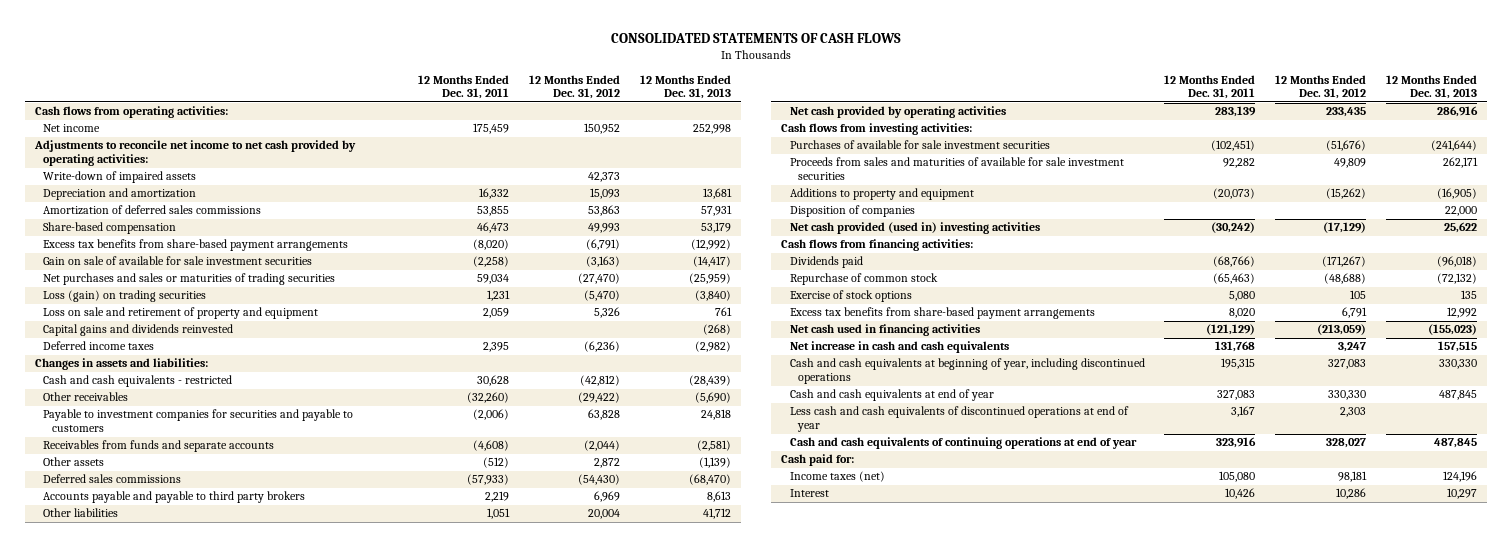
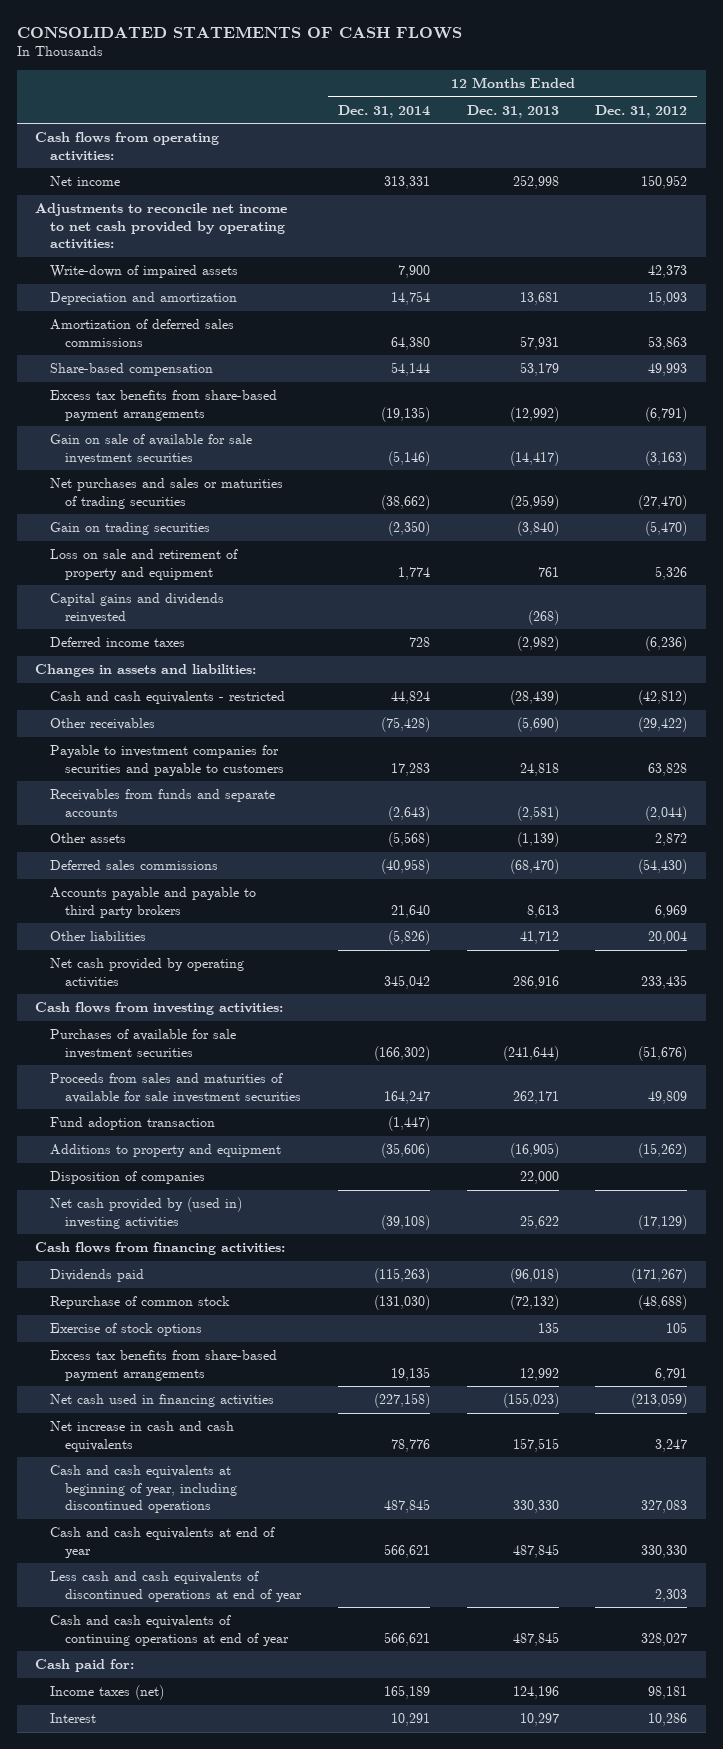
[418,74,510,100] 12 Months Ended Dec. 31, 2011 -> none
none -> [337,104,430,118] Dec. 31, 2014
[43,290,207,303] Loss (gain) on trading securities -> [50,522,211,536] Gain on trading securities
none -> [50,1117,216,1131] Fund adoption transaction
[789,222,1040,235] Net cash provided (used in) investing activities -> [50,1197,243,1229] Net cash provided by (used in) investing activities

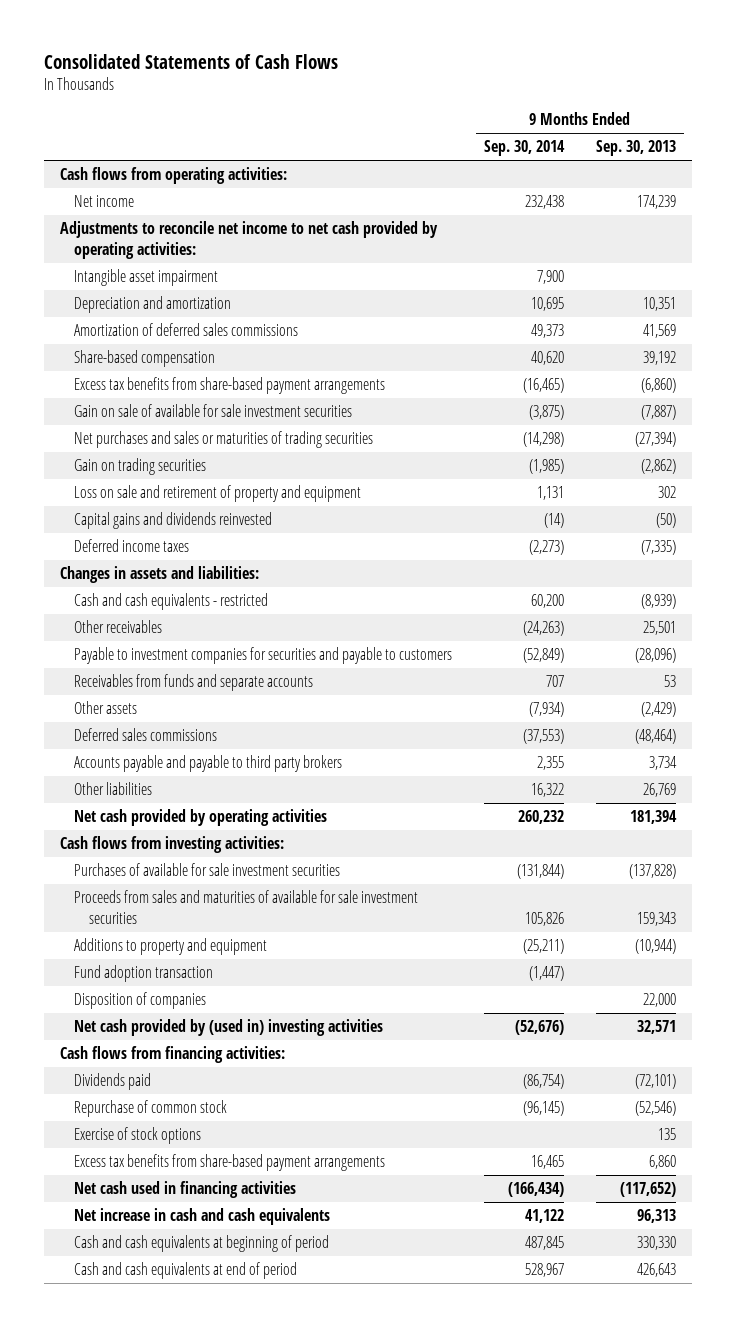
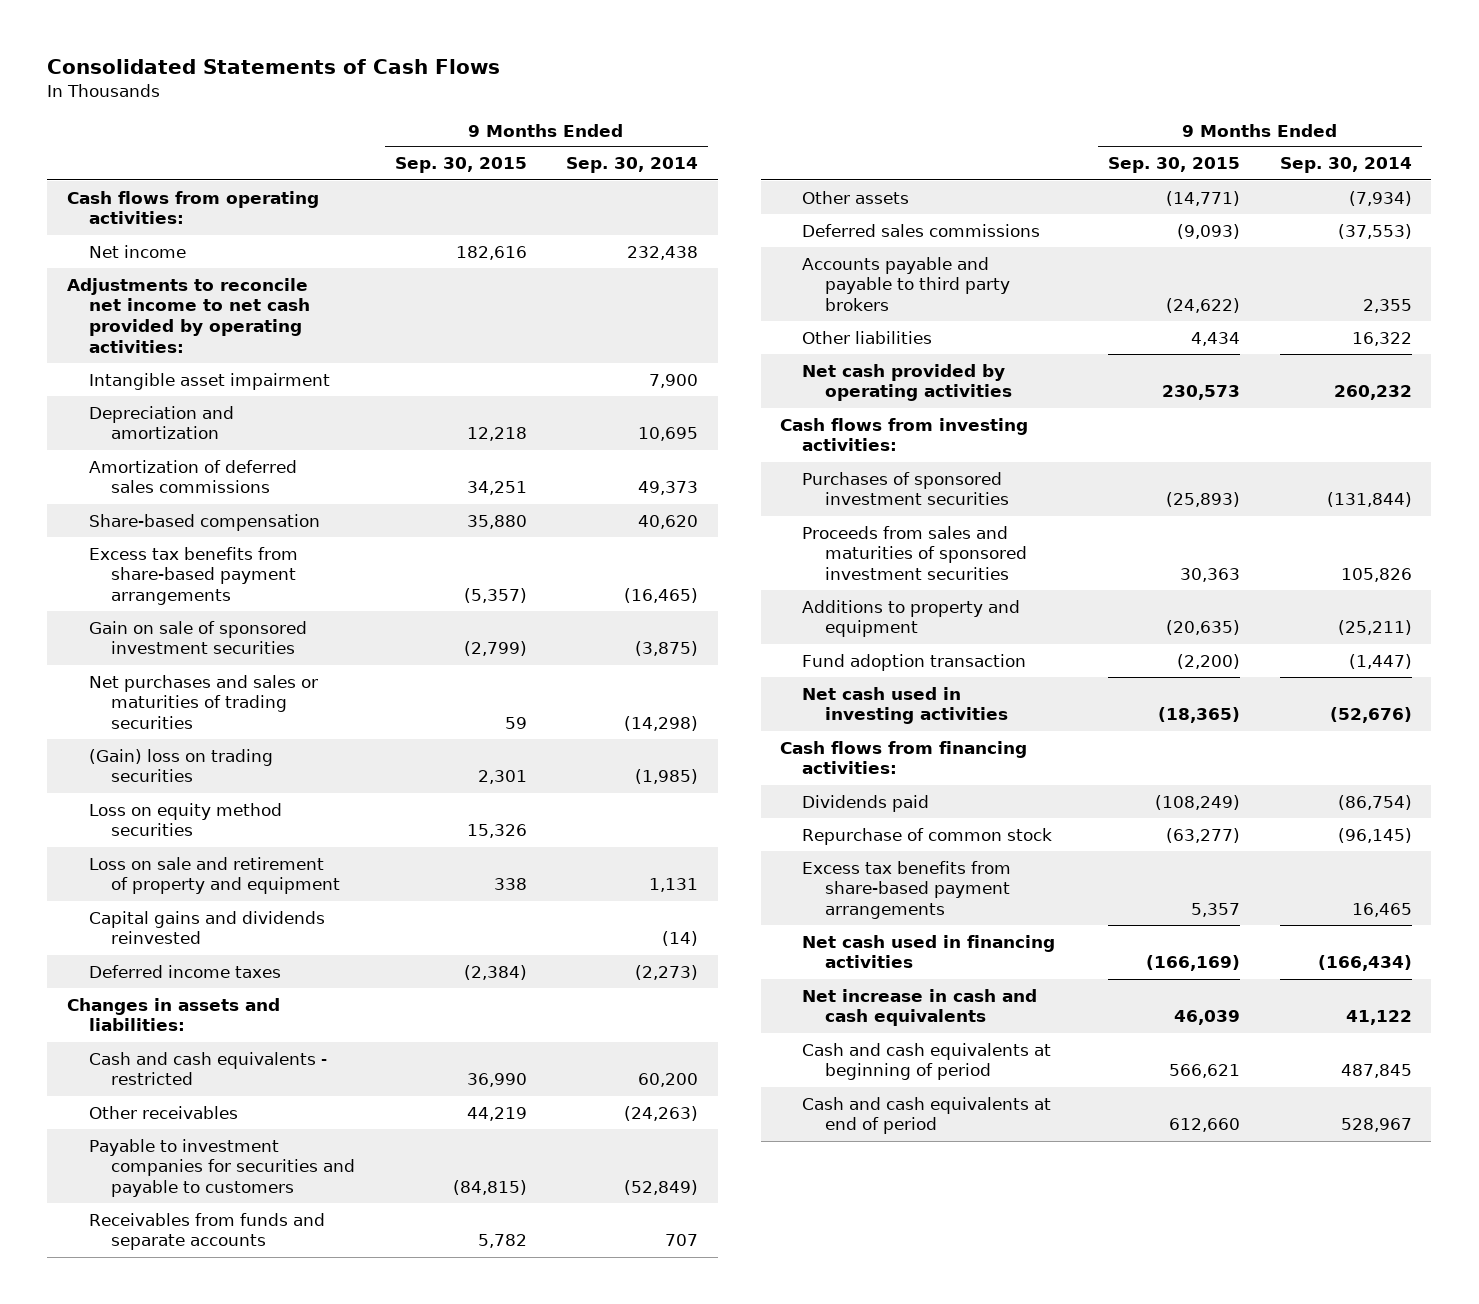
[596,140,677,157] Sep. 30, 2013 -> none
none -> [394,157,527,174] Sep. 30, 2015
[74,404,353,418] Gain on sale of available for sale investment securities -> [88,620,307,655] Gain on sale of sponsored investment securities
[74,458,207,476] Gain on trading securities -> [88,748,273,783] (Gain) loss on trading securities
none -> [88,802,282,837] Loss on equity method securities
[74,863,341,877] Purchases of available for sale investment securities -> [802,471,1009,506] Purchases of sponsored investment securities
[74,890,419,924] Proceeds from sales and maturities of available for sale investment securities -> [802,525,1027,581] Proceeds from sales and maturities of sponsored investment securities
[74,992,207,1010] Disposition of companies -> none
[74,1019,384,1037] Net cash provided by (used in) investing activities -> [802,686,1008,725] Net cash used in investing activities
[74,1127,202,1145] Exercise of stock options -> none

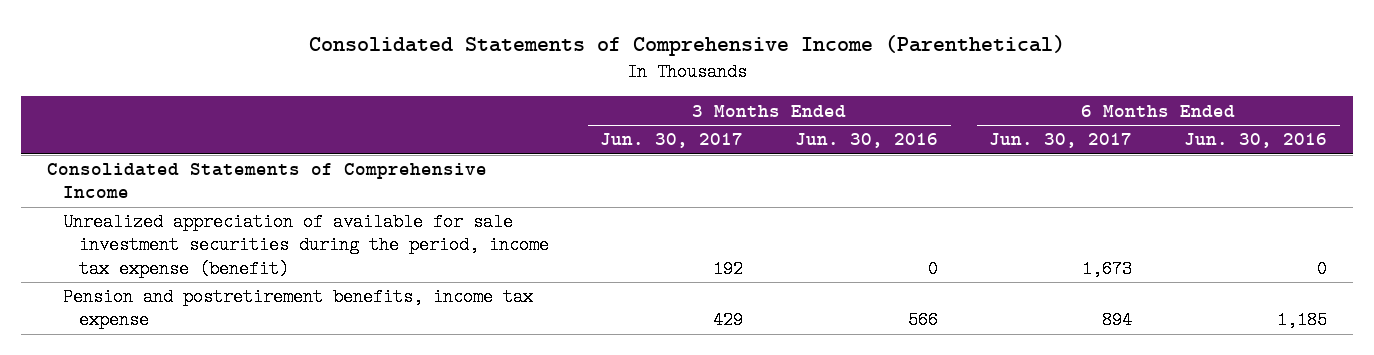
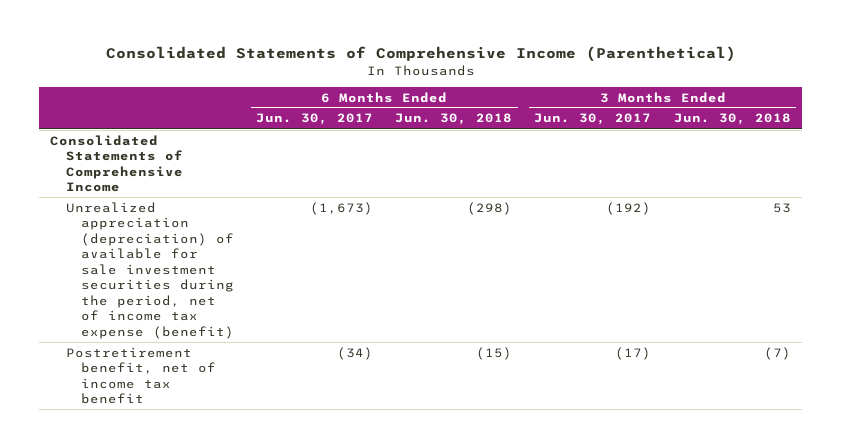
[794,133,938,149] Jun. 30, 2016 -> none
[1184,133,1328,149] Jun. 30, 2016 -> none
none -> [395,113,513,126] Jun. 30, 2018
none -> [673,113,791,126] Jun. 30, 2018
[62,213,549,278] Unrealized appreciation of available for sale investment securities during the period, income tax expense (benefit) -> [65,201,234,339] Unrealized appreciation (depreciation) of available for sale investment securities during the period, net of income tax expense (benefit)
[713,259,744,278] 192 -> [606,201,652,215] (192)
[1082,259,1133,278] 1,673 -> [310,201,374,215] (1,673)
[62,288,533,330] Pension and postretirement benefits, income tax expense -> [65,346,216,405] Postretirement benefit, net of income tax benefit
[713,311,744,330] 429 -> [615,346,652,360] (17)
[1102,311,1133,330] 894 -> [337,346,374,360] (34)

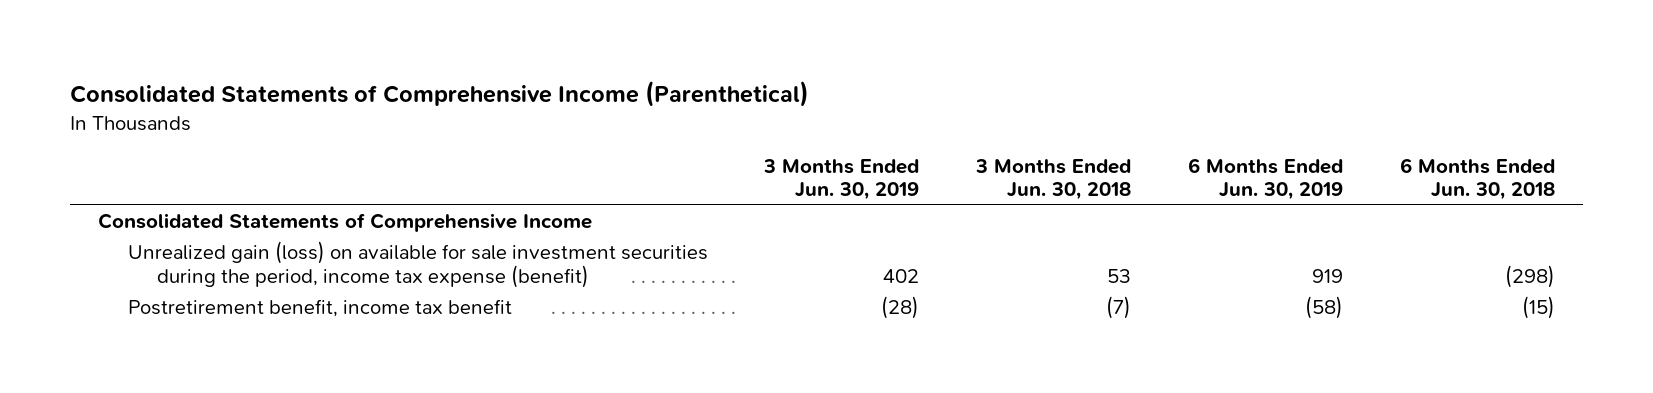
[256,113,374,126] Jun. 30, 2017 -> none
[534,113,652,126] Jun. 30, 2017 -> none
none -> [763,158,920,201] 3 Months Ended Jun. 30, 2019
none -> [1187,157,1343,201] 6 Months Ended Jun. 30, 2019
[65,201,234,339] Unrealized appreciation (depreciation) of available for sale investment securities during the period, net of income tax expense (benefit) -> [127,241,708,289] Unrealized gain (loss) on available for sale investment securities during the period, income tax expense (benefit)
[65,346,216,405] Postretirement benefit, net of income tax benefit -> [127,299,512,318] Postretirement benefit, income tax benefit

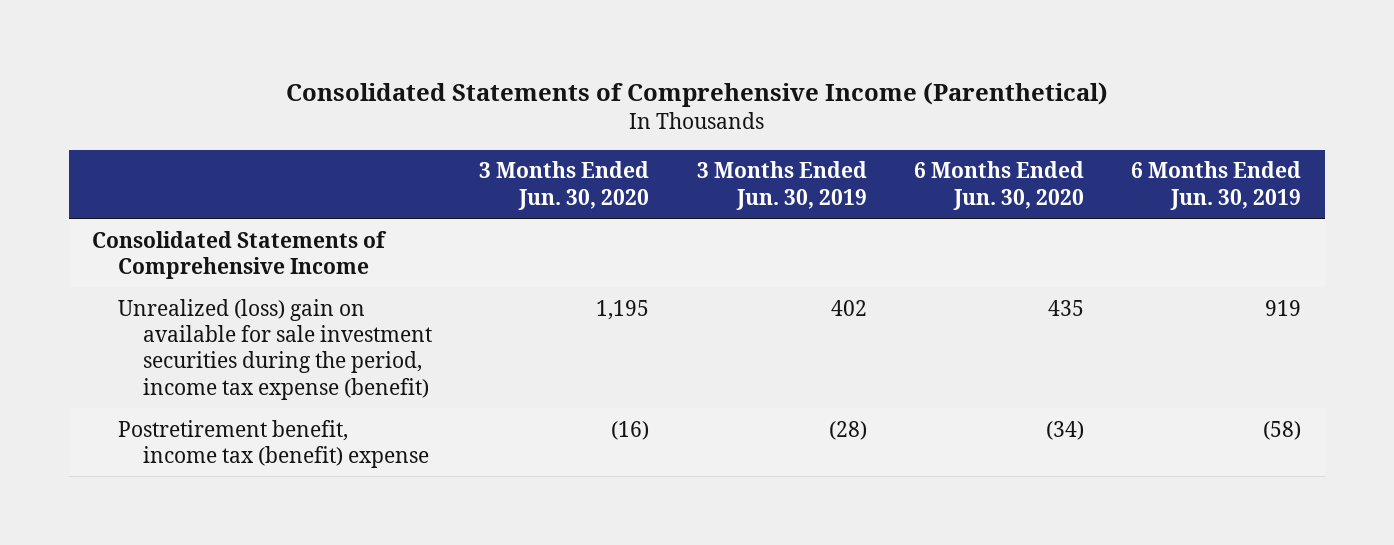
[975,158,1132,201] 3 Months Ended Jun. 30, 2018 -> none
[1399,157,1555,201] 6 Months Ended Jun. 30, 2018 -> none
none -> [479,161,650,210] 3 Months Ended Jun. 30, 2020
none -> [914,161,1085,210] 6 Months Ended Jun. 30, 2020
[127,241,708,289] Unrealized gain (loss) on available for sale investment securities during the period, income tax expense (benefit) -> [117,298,432,400] Unrealized (loss) gain on available for sale investment securities during the period, income tax expense (benefit)
[127,299,512,318] Postretirement benefit, income tax benefit -> [117,419,429,468] Postretirement benefit, income tax (benefit) expense

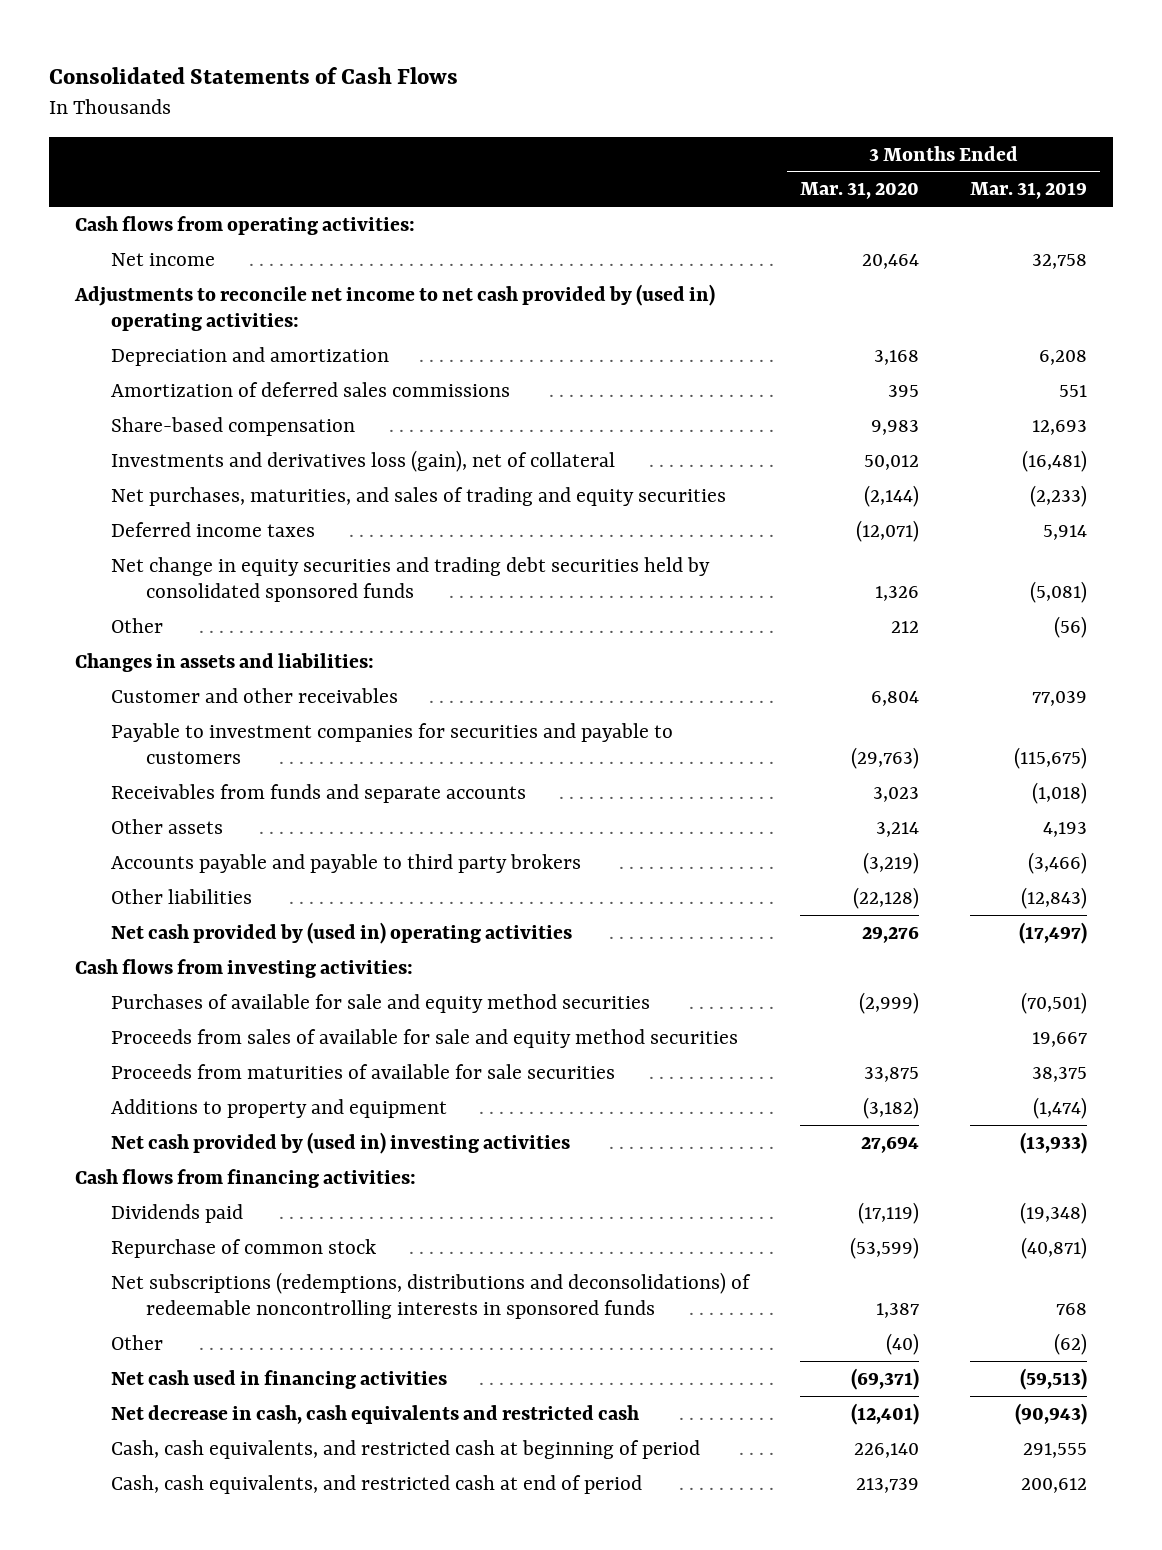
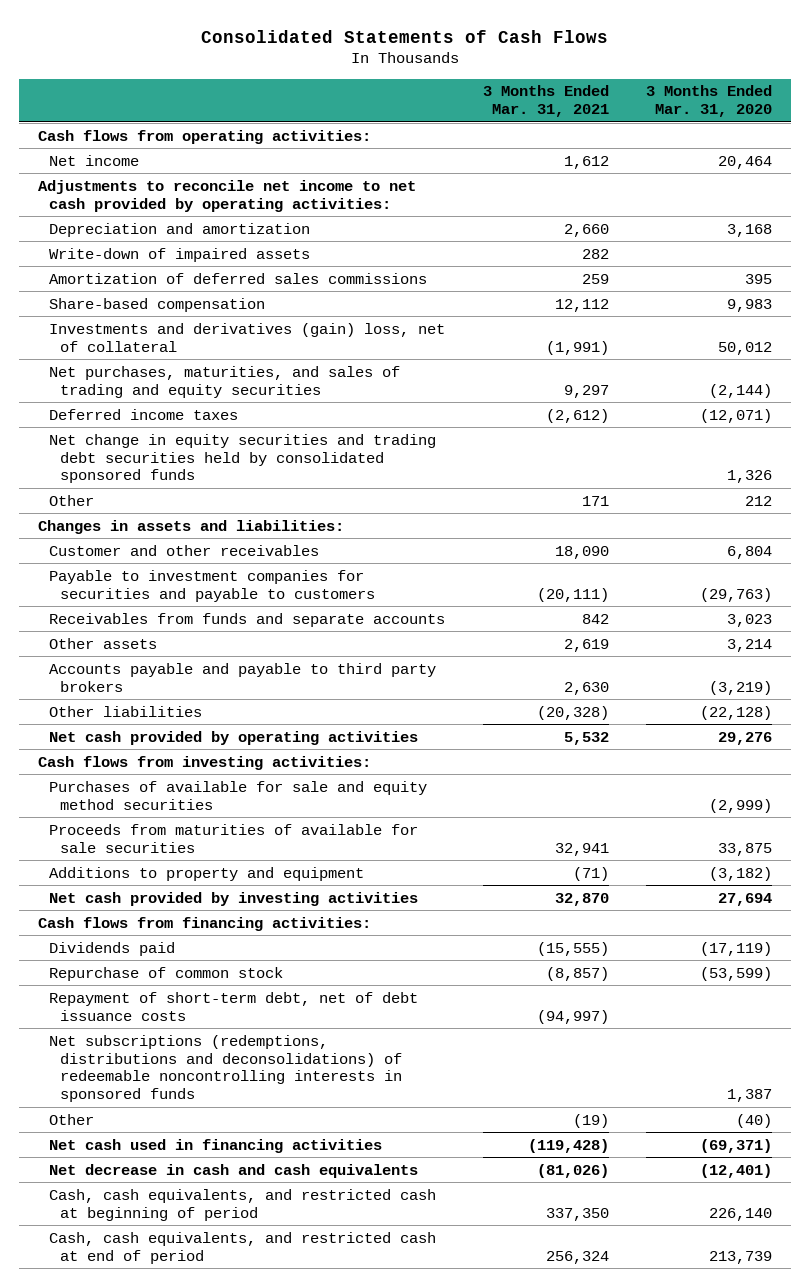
[970,182,1088,200] Mar. 31, 2019 -> none
none -> [482,85,609,118] 3 Months Ended Mar. 31, 2021
[73,283,715,331] Adjustments to reconcile net income to net cash provided by (used in) operating activities: -> [37,179,416,212] Adjustments to reconcile net income to net cash provided by operating activities:
none -> [48,247,310,262] Write-down of impaired assets
[110,449,615,472] Investments and derivatives loss (gain), net of collateral -> [48,322,445,352] Investments and derivatives (gain) loss, net of collateral
[110,921,572,944] Net cash provided by (used in) operating activities -> [48,730,418,745] Net cash provided by operating activities
[110,1028,738,1048] Proceeds from sales of available for sale and equity method securities -> none
[110,1131,570,1154] Net cash provided by (used in) investing activities -> [48,891,418,906] Net cash provided by investing activities
none -> [48,991,418,1021] Repayment of short-term debt, net of debt issuance costs
[110,1404,639,1424] Net decrease in cash, cash equivalents and restricted cash -> [48,1163,418,1178] Net decrease in cash and cash equivalents

